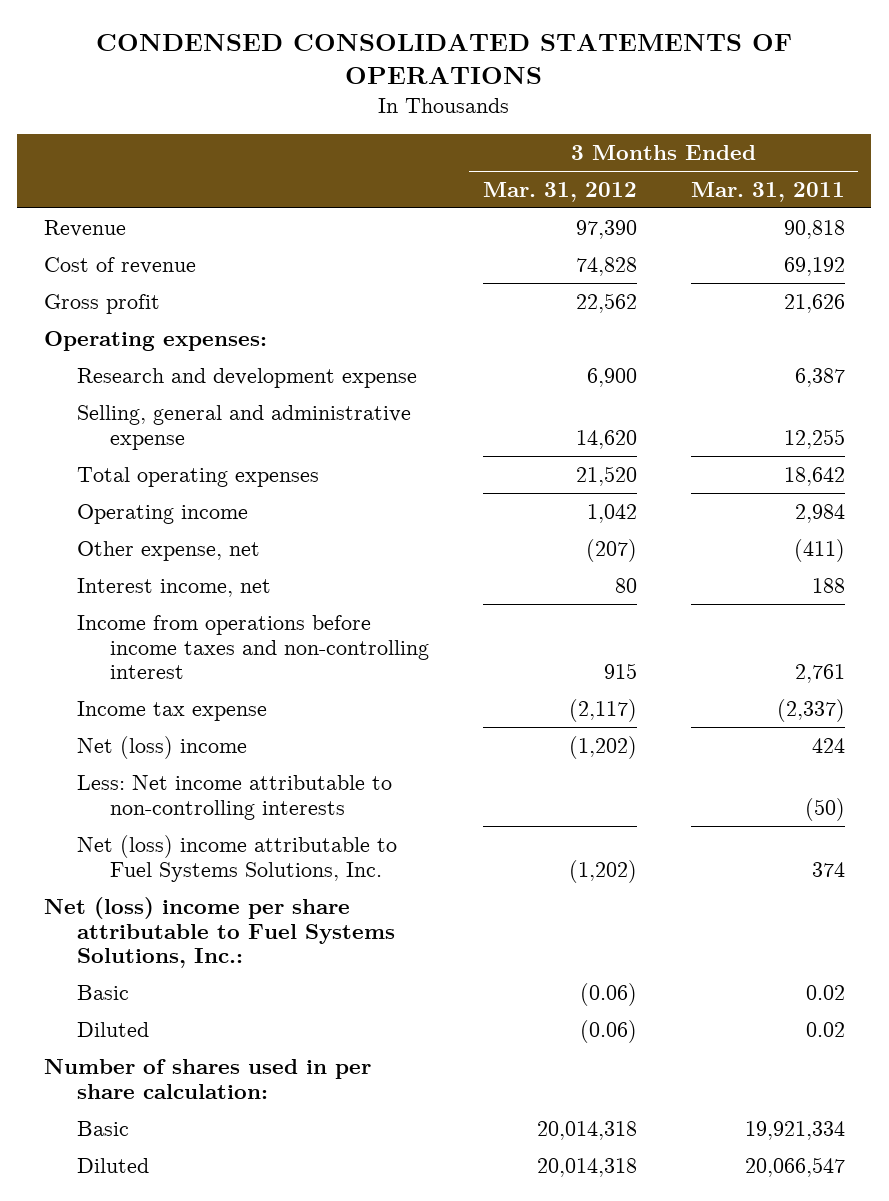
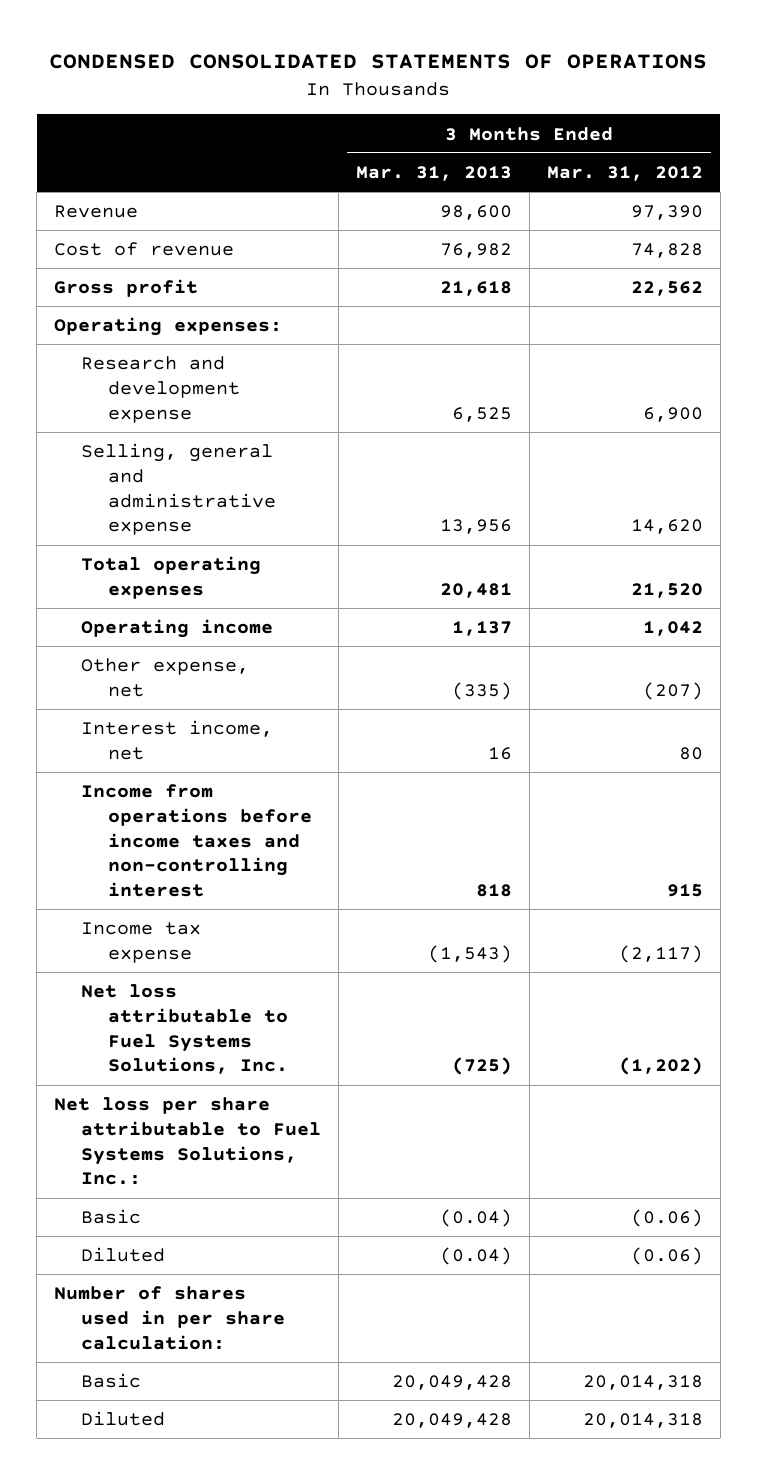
[690,181,845,202] Mar. 31, 2011 -> none
none -> [355,165,512,181] Mar. 31, 2013
[77,735,248,759] Net (loss) income -> none
[77,774,393,820] Less: Net income attributable to non-controlling interests -> none
[77,834,398,882] Net (loss) income attributable to Fuel Systems Solutions, Inc. -> [81,984,289,1075] Net loss attributable to Fuel Systems Solutions, Inc.
[44,896,396,969] Net (loss) income per share attributable to Fuel Systems Solutions, Inc.: -> [54,1097,322,1186] Net loss per share attributable to Fuel Systems Solutions, Inc.:

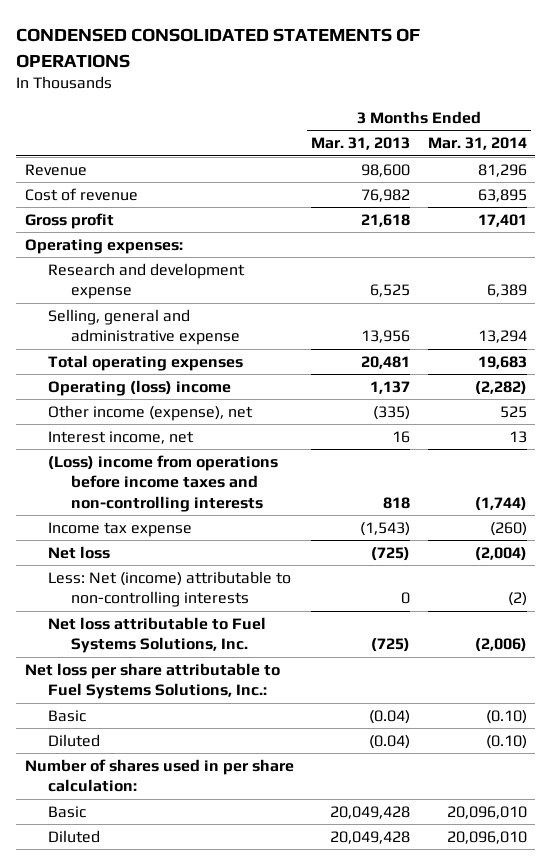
[546,165,703,181] Mar. 31, 2012 -> none
none -> [427,137,527,151] Mar. 31, 2014
[81,619,274,639] Operating income -> [47,380,231,397] Operating (loss) income
[81,658,250,697] Other expense, net -> [47,405,253,422] Other income (expense), net
[81,784,313,898] Income from operations before income taxes and non-controlling interest -> [47,455,278,512] (Loss) income from operations before income taxes and non-controlling interests
none -> [47,546,110,560] Net loss
none -> [47,571,291,608] Less: Net (income) attributable to non-controlling interests

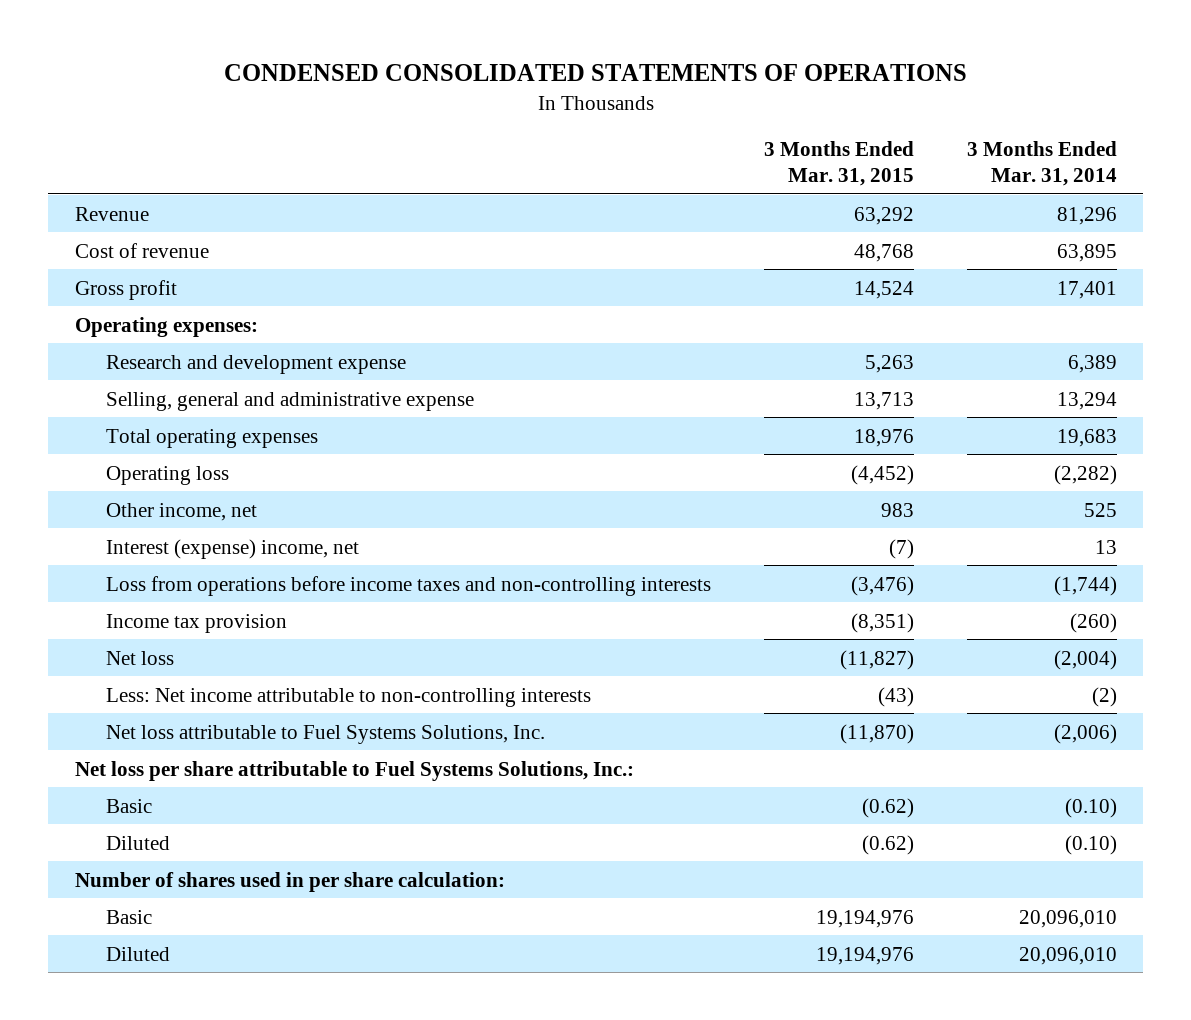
[311,137,411,151] Mar. 31, 2013 -> none
none -> [763,141,914,186] 3 Months Ended Mar. 31, 2015
[47,380,231,397] Operating (loss) income -> [105,465,229,485] Operating loss
[47,405,253,422] Other income (expense), net -> [105,502,257,521] Other income, net
[47,431,194,445] Interest income, net -> [105,538,359,559] Interest (expense) income, net
[47,455,278,512] (Loss) income from operations before income taxes and non-controlling interests -> [105,575,711,596] Loss from operations before income taxes and non-controlling interests
[47,522,192,538] Income tax expense -> [105,613,287,633] Income tax provision
[47,571,291,608] Less: Net (income) attributable to non-controlling interests -> [105,687,591,707] Less: Net income attributable to non-controlling interests

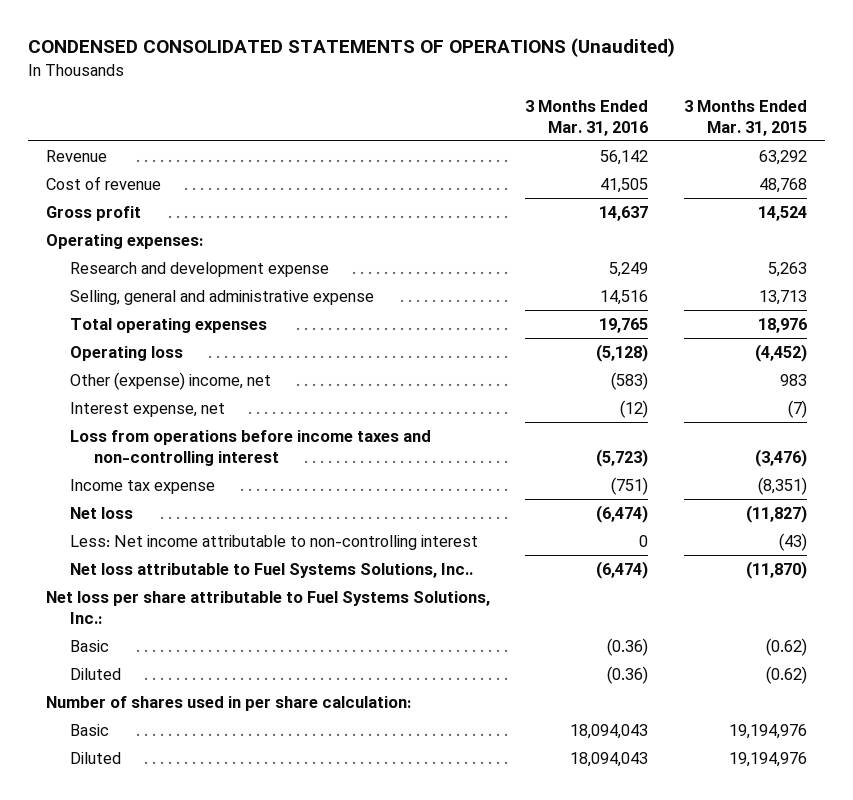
[223,64,967,82] CONDENSED CONSOLIDATED STATEMENTS OF OPERATIONS -> [27,38,675,58] CONDENSED CONSOLIDATED STATEMENTS OF OPERATIONS (Unaudited)
[966,141,1117,186] 3 Months Ended Mar. 31, 2014 -> none
none -> [525,100,649,136] 3 Months Ended Mar. 31, 2016
[105,502,257,521] Other income, net -> [69,371,271,390] Other (expense) income, net
[105,538,359,559] Interest (expense) income, net -> [69,401,225,417] Interest expense, net
[105,575,711,596] Loss from operations before income taxes and non-controlling interests -> [69,429,431,466] Loss from operations before income taxes and non-controlling interest
[105,613,287,633] Income tax provision -> [69,478,215,494] Income tax expense
[105,687,591,707] Less: Net income attributable to non-controlling interests -> [69,534,478,550] Less: Net income attributable to non-controlling interest
[105,724,545,744] Net loss attributable to Fuel Systems Solutions, Inc. -> [69,562,473,578] Net loss attributable to Fuel Systems Solutions, Inc..

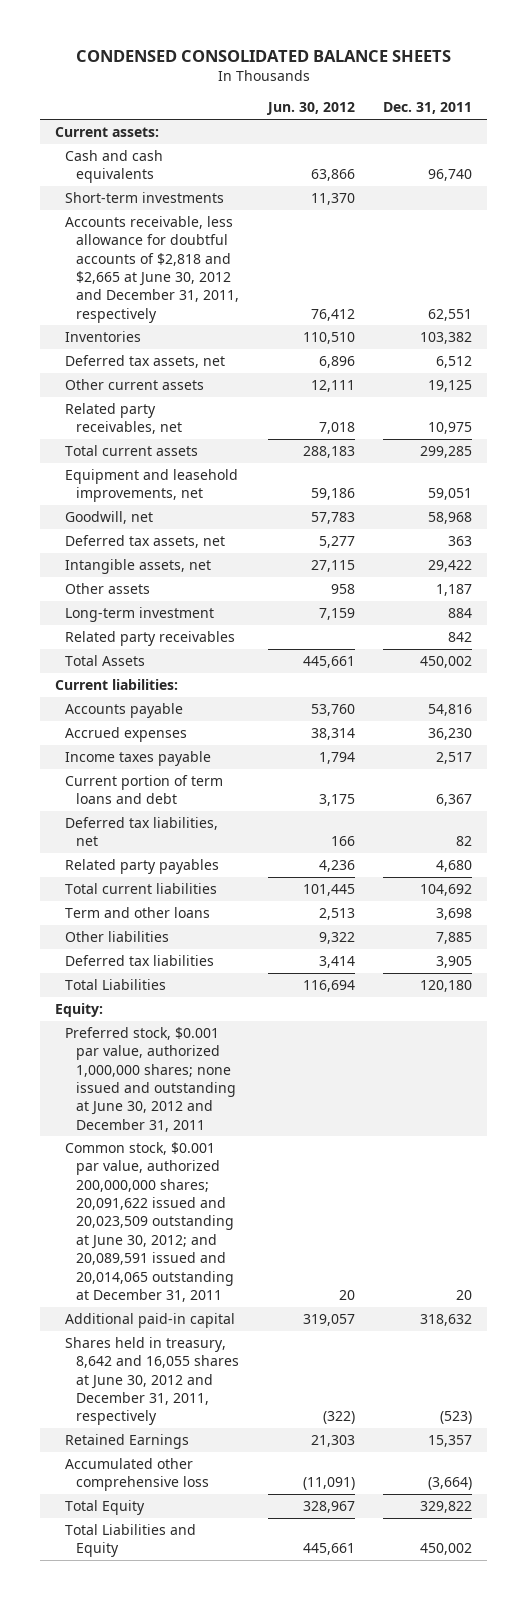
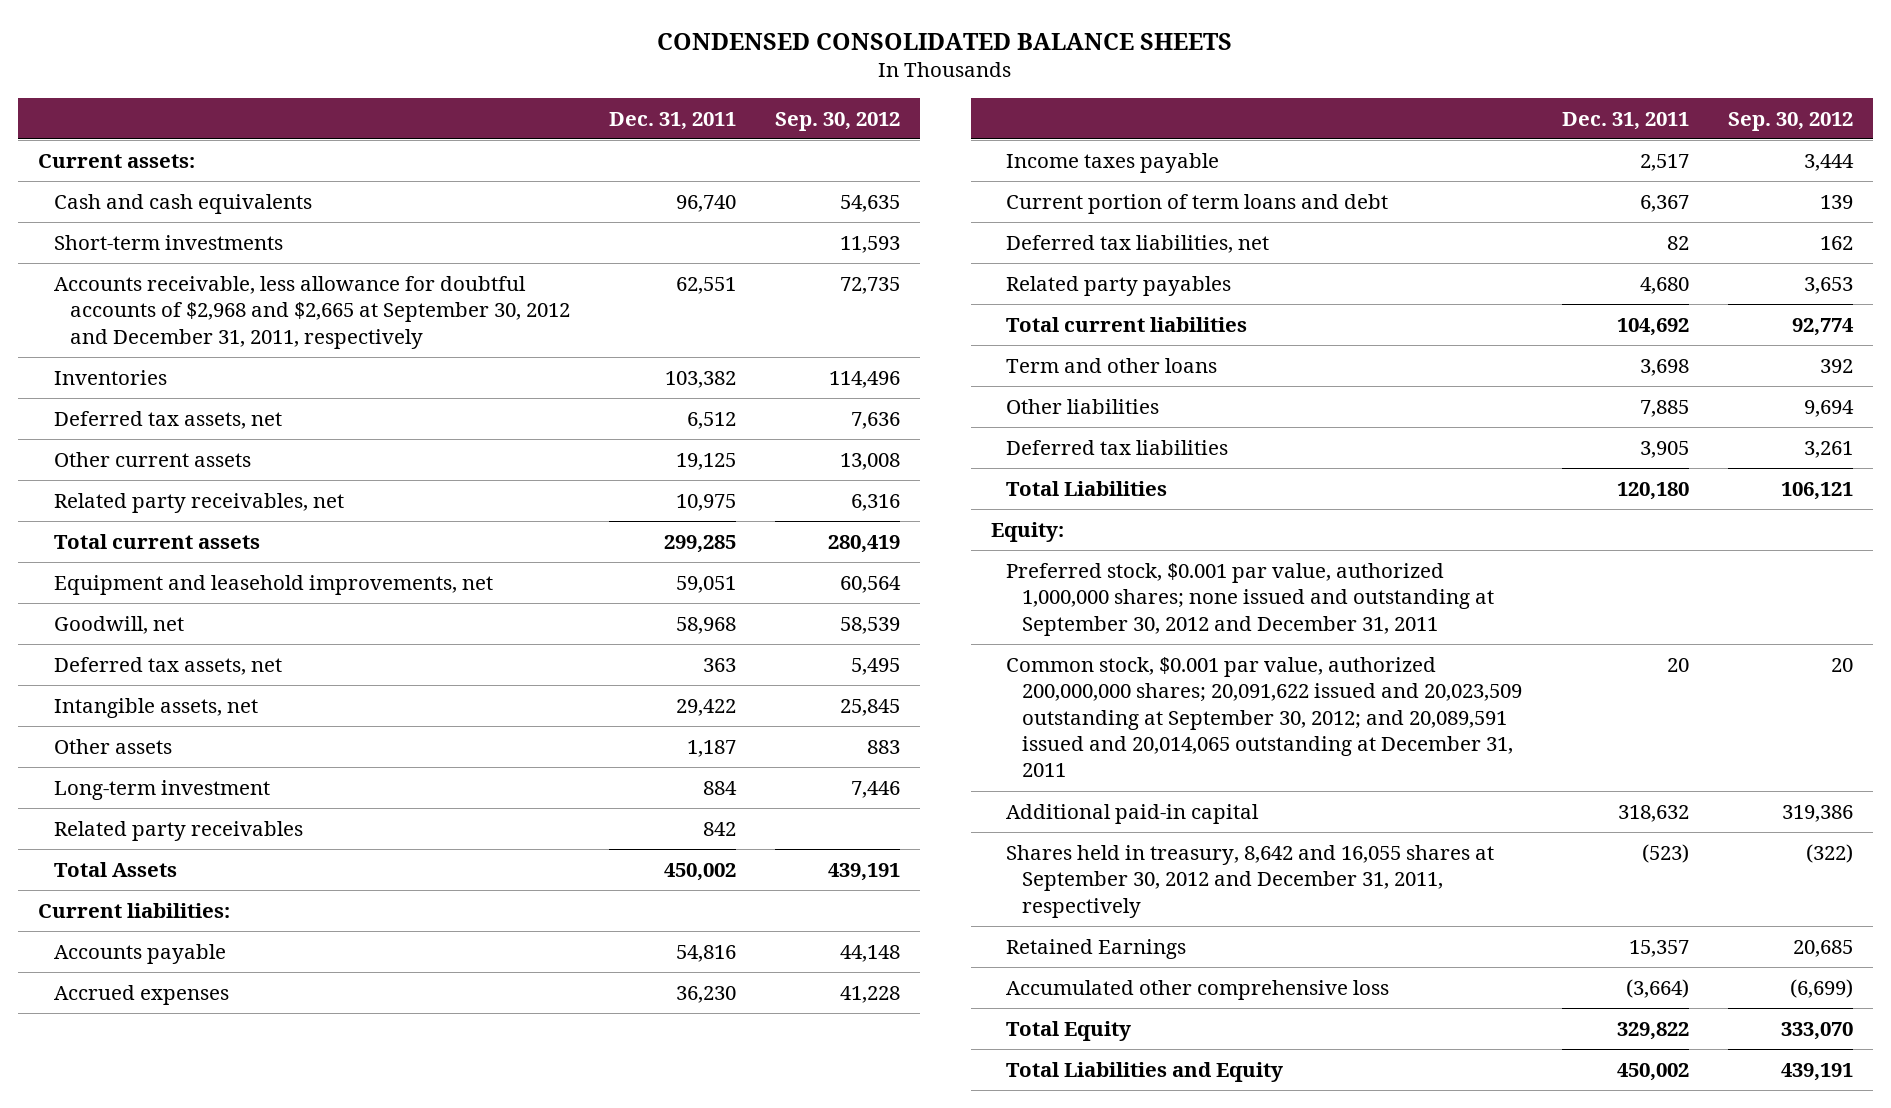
[265,102,355,116] Jun. 30, 2012 -> none
none -> [775,111,901,131] Sep. 30, 2012
[65,215,239,323] Accounts receivable, less allowance for doubtful accounts of $2,818 and $2,665 at June 30, 2012 and December 31, 2011, respectively -> [53,275,570,349] Accounts receivable, less allowance for doubtful accounts of $2,968 and $2,665 at September 30, 2012 and December 31, 2011, respectively
[65,1026,236,1132] Preferred stock, $0.001 par value, authorized 1,000,000 shares; none issued and outstanding at June 30, 2012 and December 31, 2011 -> [1006,562,1495,636] Preferred stock, $0.001 par value, authorized 1,000,000 shares; none issued and outstanding at September 30, 2012 and December 31, 2011
[65,1141,234,1302] Common stock, $0.001 par value, authorized 200,000,000 shares; 20,091,622 issued and 20,023,509 outstanding at June 30, 2012; and 20,089,591 issued and 20,014,065 outstanding at December 31, 2011 -> [1006,656,1523,778] Common stock, $0.001 par value, authorized 200,000,000 shares; 20,091,622 issued and 20,023,509 outstanding at September 30, 2012; and 20,089,591 issued and 20,014,065 outstanding at December 31, 2011
[65,1336,239,1426] Shares held in treasury, 8,642 and 16,055 shares at June 30, 2012 and December 31, 2011, respectively -> [1006,844,1495,918] Shares held in treasury, 8,642 and 16,055 shares at September 30, 2012 and December 31, 2011, respectively

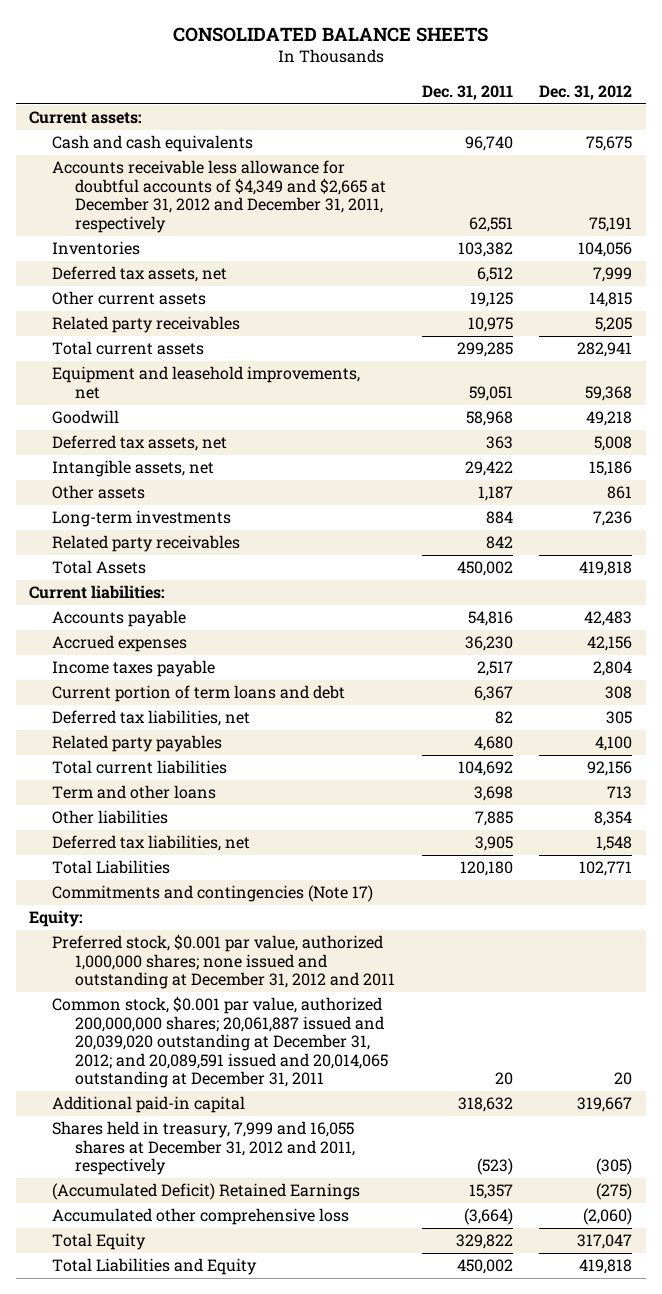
[657,32,1233,50] CONDENSED CONSOLIDATED BALANCE SHEETS -> [172,26,488,42] CONSOLIDATED BALANCE SHEETS
[775,111,901,131] Sep. 30, 2012 -> none
none -> [539,84,633,100] Dec. 31, 2012
[53,234,283,250] Short-term investments -> none
[53,275,570,349] Accounts receivable, less allowance for doubtful accounts of $2,968 and $2,665 at September 30, 2012 and December 31, 2011, respectively -> [52,160,386,233] Accounts receivable less allowance for doubtful accounts of $4,349 and $2,665 at December 31, 2012 and December 31, 2011, respectively
[53,492,344,513] Related party receivables, net -> [52,316,241,334] Related party receivables
[53,615,184,634] Goodwill, net -> [52,410,120,425] Goodwill
[53,779,270,800] Long-term investment -> [52,510,232,528] Long-term investments
[1006,439,1229,455] Deferred tax liabilities -> [52,835,251,852] Deferred tax liabilities, net
none -> [52,885,374,903] Commitments and contingencies (Note 17)
[1006,562,1495,636] Preferred stock, $0.001 par value, authorized 1,000,000 shares; none issued and outstanding at September 30, 2012 and December 31, 2011 -> [52,934,395,990] Preferred stock, $0.001 par value, authorized 1,000,000 shares; none issued and outstanding at December 31, 2012 and 2011
[1006,656,1523,778] Common stock, $0.001 par value, authorized 200,000,000 shares; 20,091,622 issued and 20,023,509 outstanding at September 30, 2012; and 20,089,591 issued and 20,014,065 outstanding at December 31, 2011 -> [52,996,388,1089] Common stock, $0.001 par value, authorized 200,000,000 shares; 20,061,887 issued and 20,039,020 outstanding at December 31, 2012; and 20,089,591 issued and 20,014,065 outstanding at December 31, 2011
[1006,844,1495,918] Shares held in treasury, 8,642 and 16,055 shares at September 30, 2012 and December 31, 2011, respectively -> [52,1121,355,1176] Shares held in treasury, 7,999 and 16,055 shares at December 31, 2012 and 2011, respectively
[1006,938,1187,959] Retained Earnings -> [52,1183,361,1201] (Accumulated Deficit) Retained Earnings

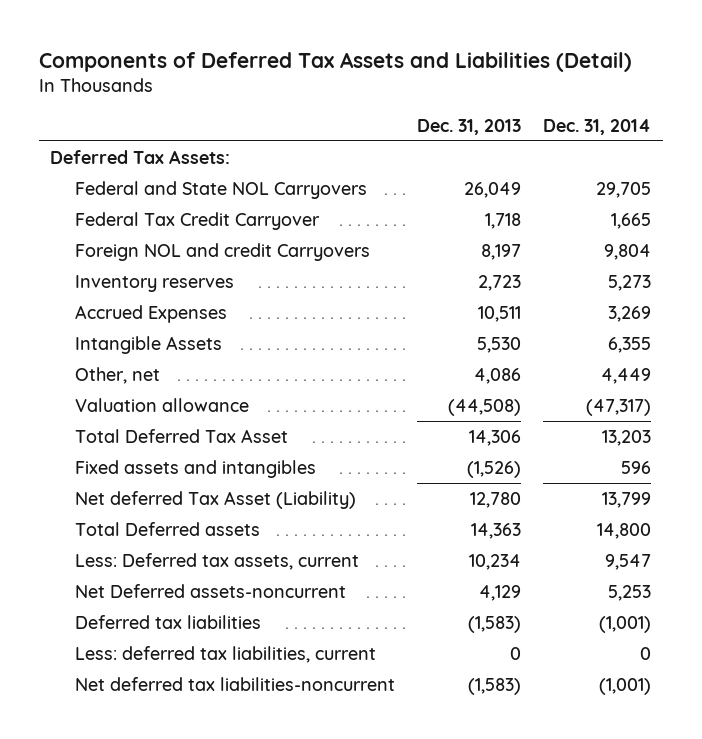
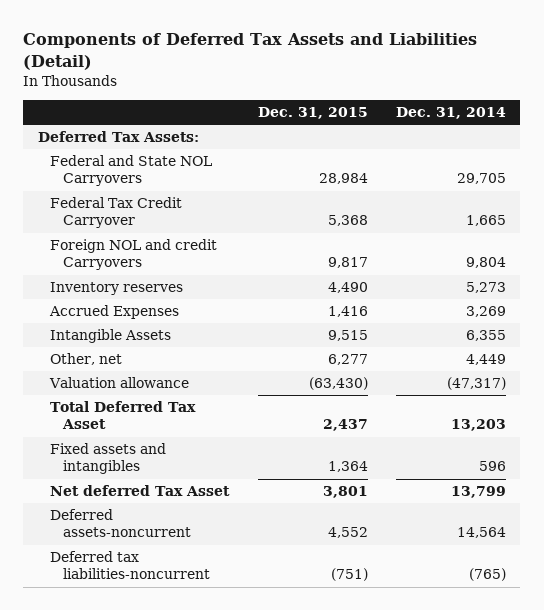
[417,118,522,135] Dec. 31, 2013 -> none
none -> [257,107,368,120] Dec. 31, 2015
[75,521,261,536] Total Deferred assets -> none
[75,552,360,570] Less: Deferred tax assets, current -> none
[75,614,262,629] Deferred tax liabilities -> none
[75,645,377,663] Less: deferred tax liabilities, current -> none
[75,490,357,509] Net deferred Tax Asset (Liability) -> [50,485,231,497] Net deferred Tax Asset
[75,583,347,598] Net Deferred assets-noncurrent -> [50,509,192,538] Deferred assets-noncurrent
[608,584,652,601] 5,253 -> [457,527,507,539] 14,564
[75,676,396,691] Net deferred tax liabilities-noncurrent -> [50,551,211,580] Deferred tax liabilities-noncurrent
[599,677,652,695] (1,001) -> [469,568,507,582] (765)

